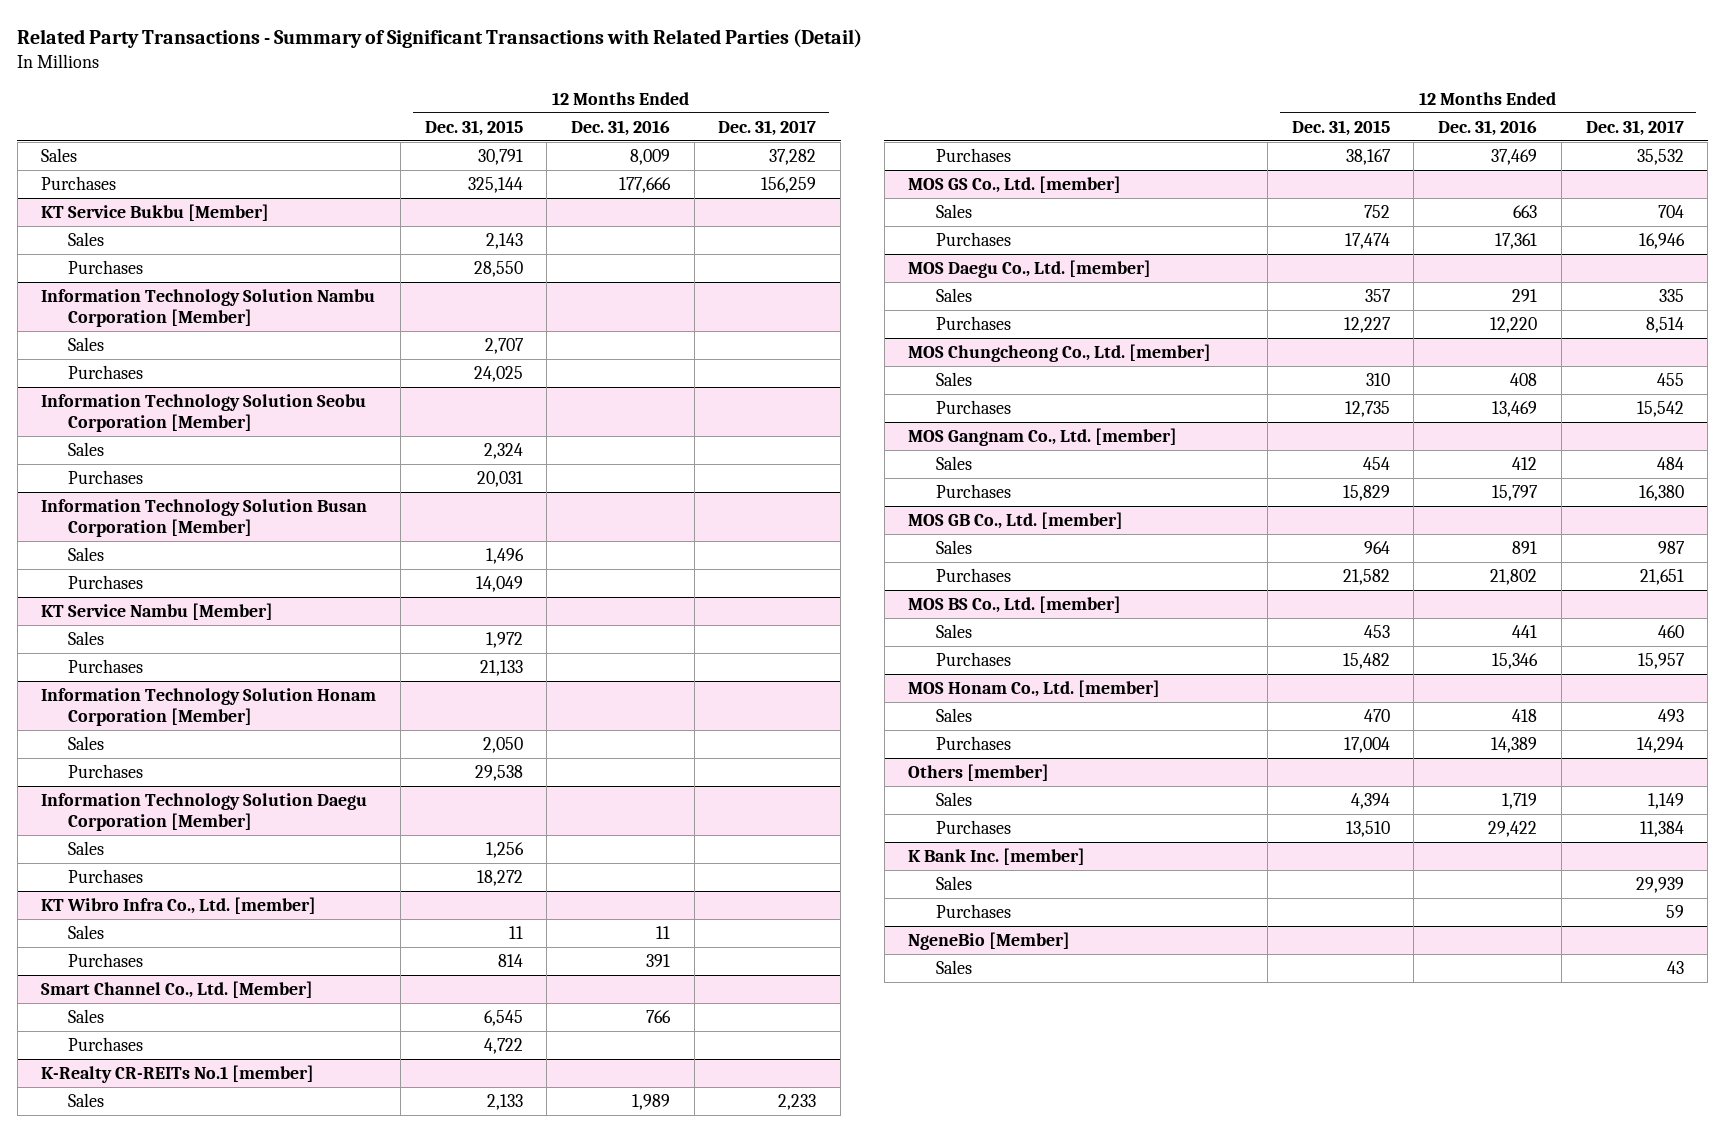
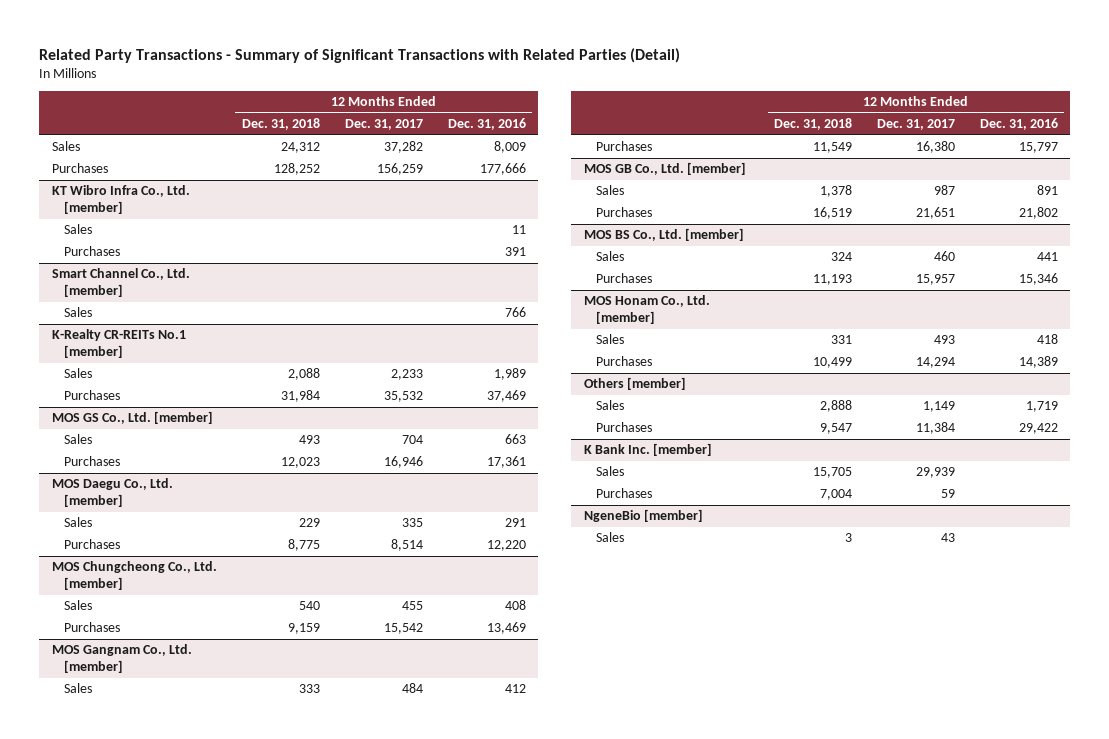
[424,119,523,136] Dec. 31, 2015 -> none
none -> [241,118,320,131] Dec. 31, 2018
[41,203,270,221] KT Service Bukbu [Member] -> none
[68,231,105,246] Sales -> none
[68,259,144,274] Purchases -> none
[41,288,376,327] Information Technology Solution Nambu Corporation [Member] -> none
[68,336,105,351] Sales -> none
[68,364,144,379] Purchases -> none
[41,393,367,432] Information Technology Solution Seobu Corporation [Member] -> none
[68,441,105,456] Sales -> none
[68,469,144,484] Purchases -> none
[41,498,368,537] Information Technology Solution Busan Corporation [Member] -> none
[68,546,105,561] Sales -> none
[68,574,144,589] Purchases -> none
[41,602,274,620] KT Service Nambu [Member] -> none
[68,630,105,645] Sales -> none
[68,658,144,673] Purchases -> none
[41,687,377,726] Information Technology Solution Honam Corporation [Member] -> none
[68,735,105,750] Sales -> none
[68,763,144,778] Purchases -> none
[41,792,368,831] Information Technology Solution Daegu Corporation [Member] -> none
[68,840,105,855] Sales -> none
[68,868,144,883] Purchases -> none
[41,980,314,998] Smart Channel Co., Ltd. [Member] -> [51,268,190,297] Smart Channel Co., Ltd. [member]
[68,1036,144,1051] Purchases -> none
[908,931,1071,950] NgeneBio [Member] -> [583,509,703,523] NgeneBio [member]

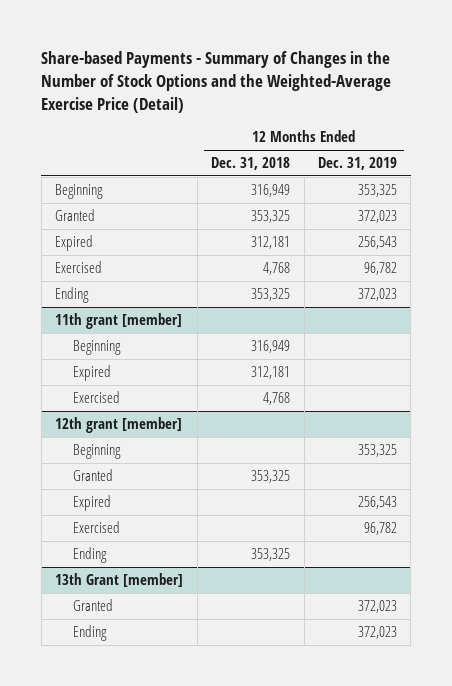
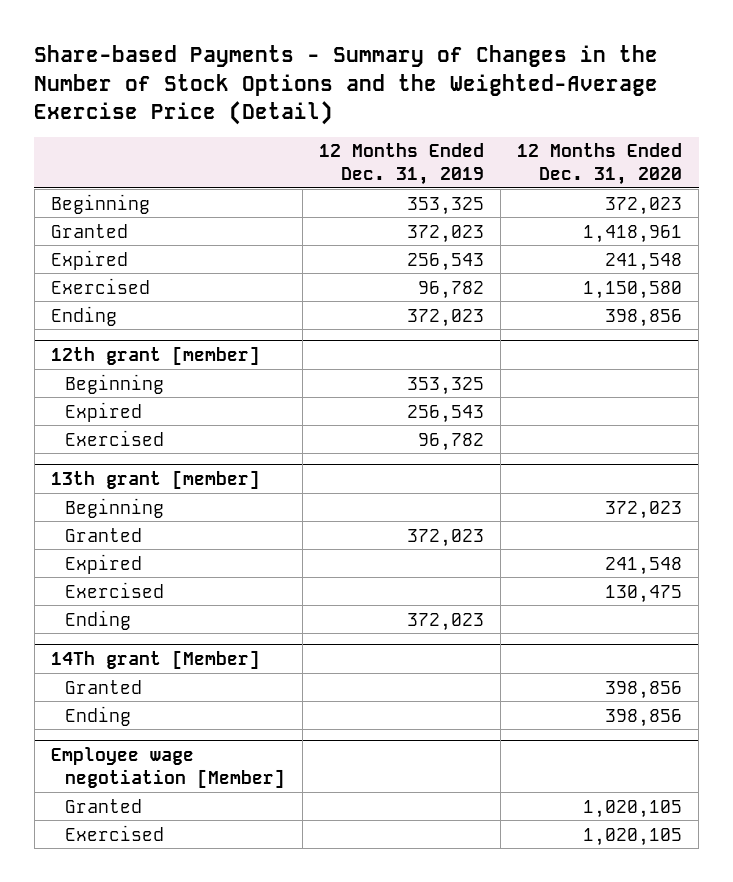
[211,157,291,171] Dec. 31, 2018 -> none
none -> [517,143,683,186] 12 Months Ended Dec. 31, 2020
[55,313,183,330] 11th grant [member] -> none
[72,340,121,356] Beginning -> none
[72,365,111,382] Expired -> none
[72,391,120,404] Exercised -> none
[72,469,113,482] Granted -> none
[72,547,107,564] Ending -> none
[55,573,184,588] 13th Grant [member] -> [50,469,260,489] 13th grant [member]
none -> [65,497,165,518] Beginning
none -> [65,553,143,574] Expired
none -> [65,581,165,598] Exercised
none -> [50,649,260,669] 14Th grant [Member]
none -> [65,679,143,694] Granted
none -> [65,705,132,726] Ending
none -> [50,746,286,788] Employee wage negotiation [Member]
none -> [65,798,143,813] Granted
none -> [65,824,165,841] Exercised

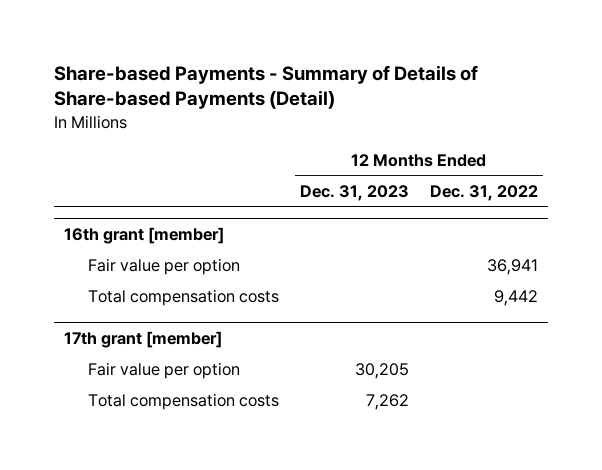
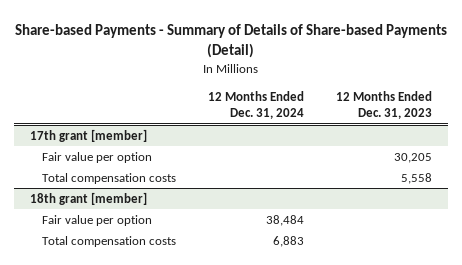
[430,185,539,202] Dec. 31, 2022 -> none
none -> [208,91,305,120] 12 Months Ended Dec. 31, 2024
[64,227,225,245] 16th grant [member] -> none
[88,258,241,276] Fair value per option -> none
[88,289,280,307] Total compensation costs -> none
[366,394,410,411] 7,262 -> [400,172,432,184] 5,558
none -> [30,191,148,205] 18th grant [member]
none -> [42,214,153,226] Fair value per option
none -> [42,235,177,247] Total compensation costs

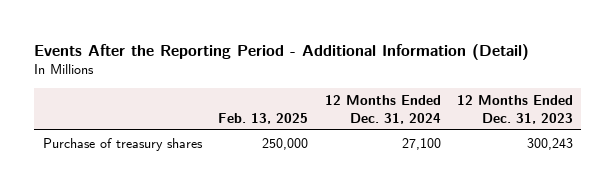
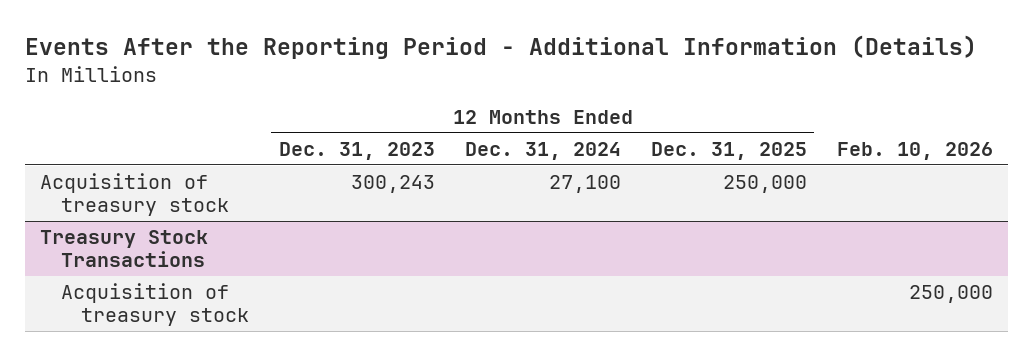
[34,43,530,60] Events After the Reporting Period - Additional Information (Detail) -> [25,35,978,60] Events After the Reporting Period - Additional Information (Details)
[218,112,309,124] Feb. 13, 2025 -> none
none -> [650,141,807,160] Dec. 31, 2025
none -> [836,141,993,160] Feb. 10, 2026
[42,137,203,151] Purchase of treasury shares -> [40,173,229,216] Acquisition of treasury stock
none -> [40,230,209,267] Treasury Stock Transactions
none -> [60,283,249,326] Acquisition of treasury stock

